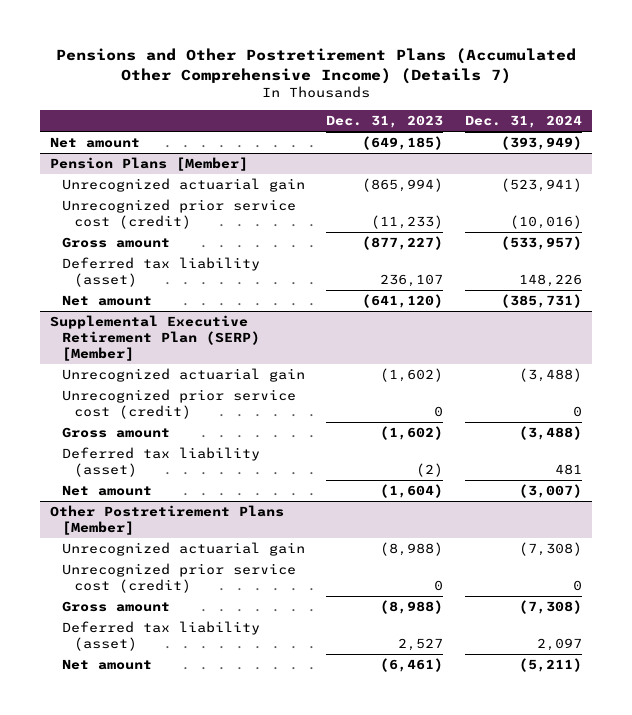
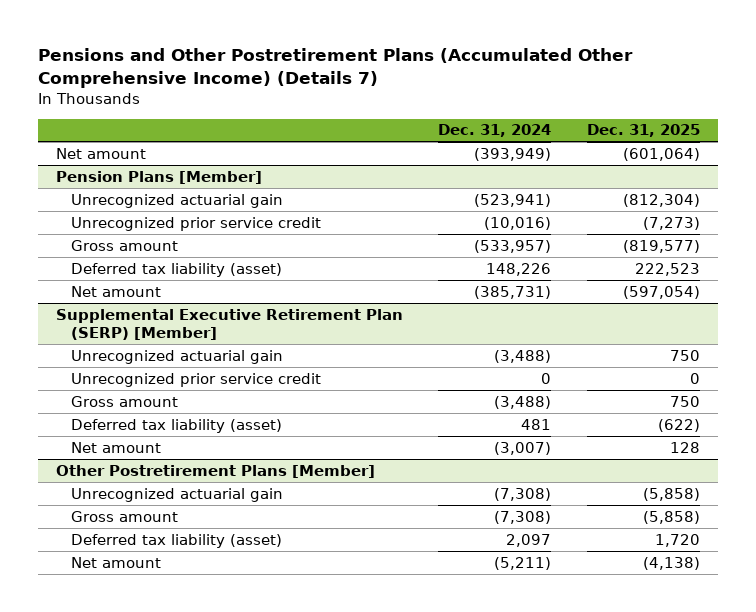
[326,114,444,128] Dec. 31, 2023 -> none
none -> [586,124,700,138] Dec. 31, 2025
[62,199,297,230] Unrecognized prior service cost (credit) -> [71,216,322,231] Unrecognized prior service credit
[62,389,297,420] Unrecognized prior service cost (credit) -> [71,372,322,387] Unrecognized prior service credit
[62,563,297,594] Unrecognized prior service cost (credit) -> none

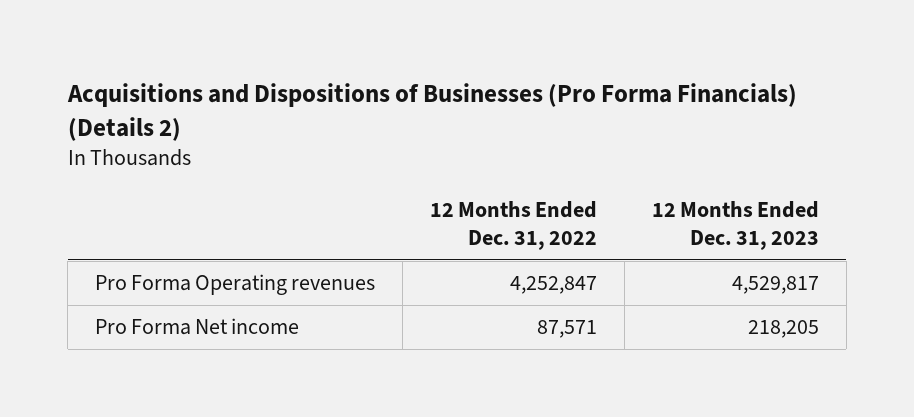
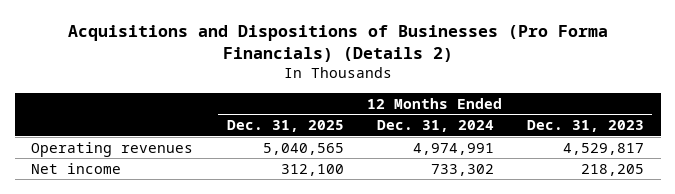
[430,200,598,250] 12 Months Ended Dec. 31, 2022 -> none
none -> [226,120,344,133] Dec. 31, 2025
none -> [376,120,494,133] Dec. 31, 2024
[95,274,376,296] Pro Forma Operating revenues -> [31,141,194,157] Operating revenues
[95,318,300,336] Pro Forma Net income -> [31,162,122,174] Net income

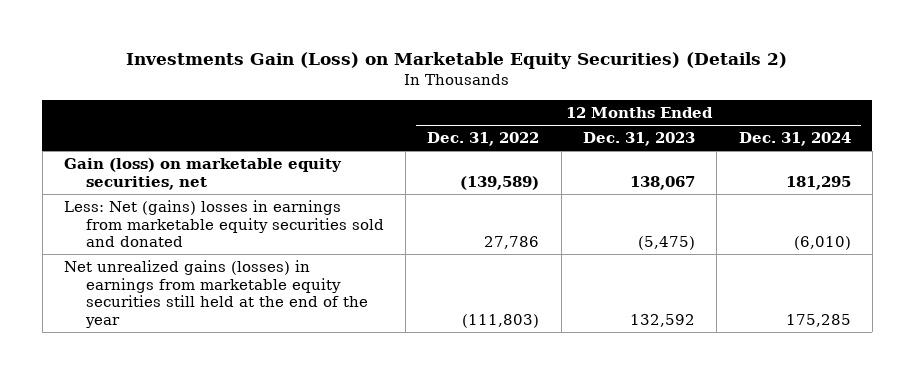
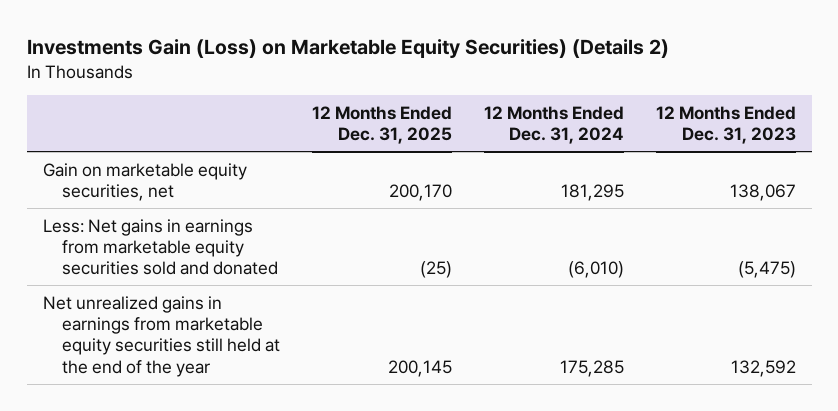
[427,132,540,147] Dec. 31, 2022 -> none
none -> [312,105,453,145] 12 Months Ended Dec. 31, 2025
[63,157,342,190] Gain (loss) on marketable equity securities, net -> [42,162,247,201] Gain on marketable equity securities, net
[63,199,384,248] Less: Net (gains) losses in earnings from marketable equity securities sold and donated -> [42,218,279,276] Less: Net gains in earnings from marketable equity securities sold and donated
[63,259,368,329] Net unrealized gains (losses) in earnings from marketable equity securities still held at the end of the year -> [42,295,281,377] Net unrealized gains in earnings from marketable equity securities still held at the end of the year

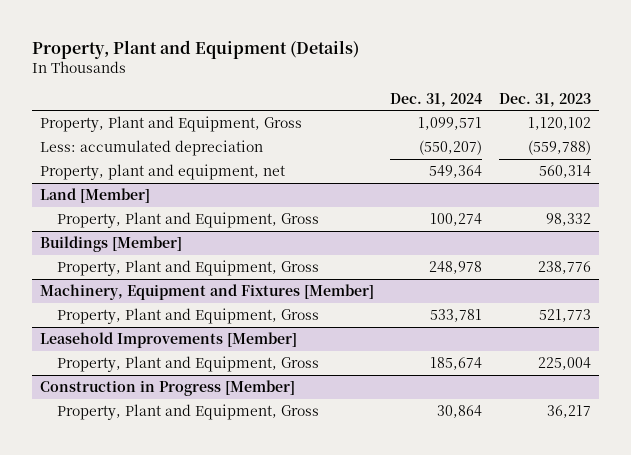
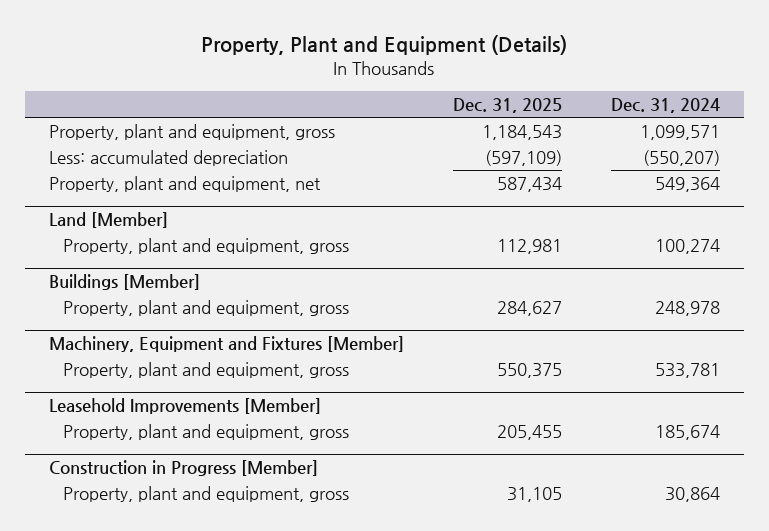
[498,92,591,107] Dec. 31, 2023 -> none
none -> [452,98,562,114] Dec. 31, 2025
[40,115,303,132] Property, Plant and Equipment, Gross -> [49,123,336,140] Property, plant and equipment, gross
[57,211,320,228] Property, Plant and Equipment, Gross -> [63,237,350,254] Property, plant and equipment, gross
[57,259,320,276] Property, Plant and Equipment, Gross -> [63,299,350,316] Property, plant and equipment, gross
[57,307,320,324] Property, Plant and Equipment, Gross -> [63,361,350,378] Property, plant and equipment, gross
[57,355,320,372] Property, Plant and Equipment, Gross -> [63,423,350,440] Property, plant and equipment, gross
[57,403,320,420] Property, Plant and Equipment, Gross -> [63,485,350,502] Property, plant and equipment, gross

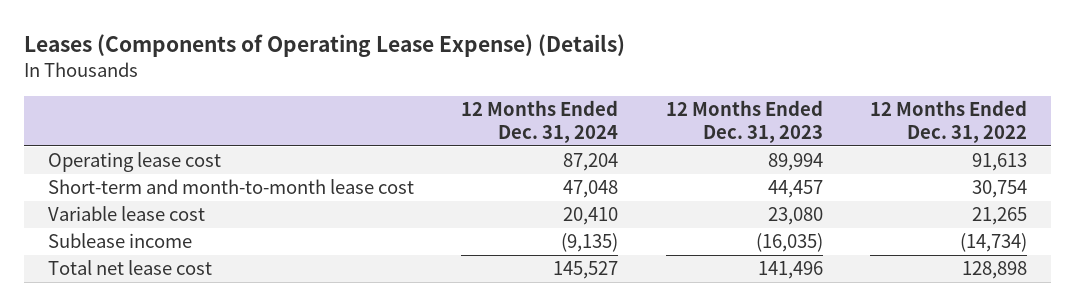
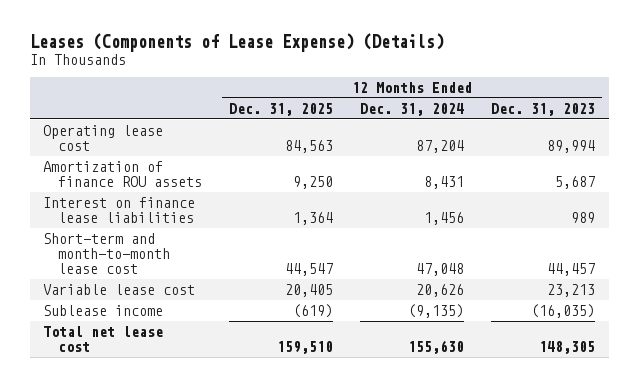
[23,34,625,58] Leases (Components of Operating Lease Expense) (Details) -> [29,33,444,53] Leases (Components of Lease Expense) (Details)
[870,100,1028,144] 12 Months Ended Dec. 31, 2022 -> none
none -> [228,102,333,116] Dec. 31, 2025
none -> [43,161,202,188] Amortization of finance ROU assets
none -> [43,197,196,224] Interest on finance lease liabilities
[563,207,619,226] 20,410 -> [415,284,464,298] 20,626
[767,207,823,226] 23,080 -> [547,284,596,298] 23,213
[553,261,619,280] 145,527 -> [407,340,464,355] 155,630
[757,261,823,280] 141,496 -> [539,341,596,355] 148,305

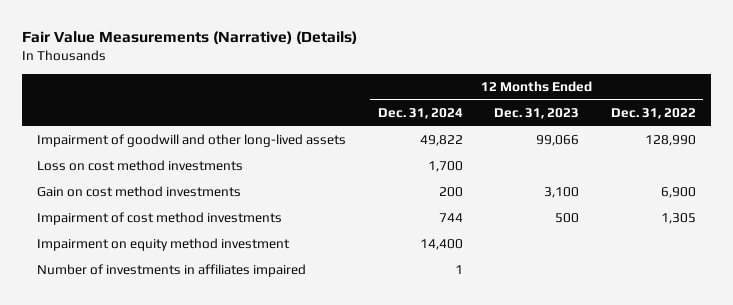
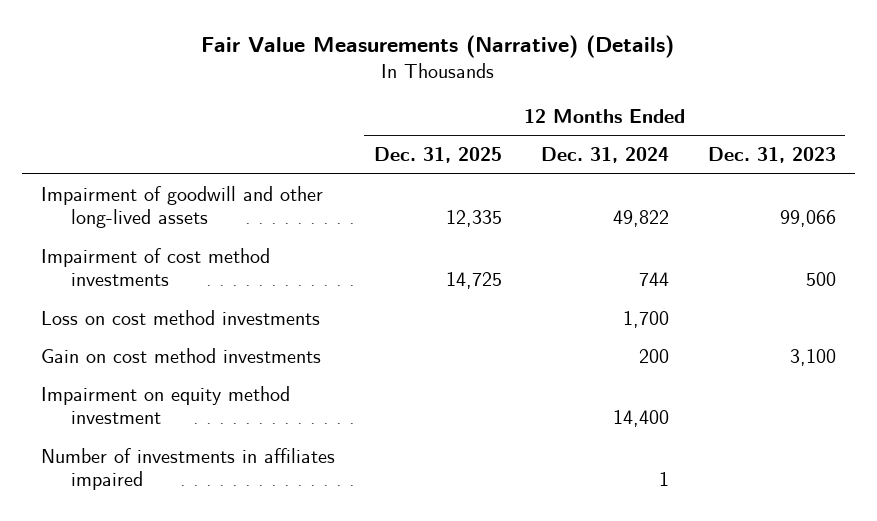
[610,107,696,119] Dec. 31, 2022 -> none
none -> [373,147,502,164] Dec. 31, 2025
[37,212,283,226] Impairment of cost method investments -> [41,247,271,287] Impairment of cost method investments

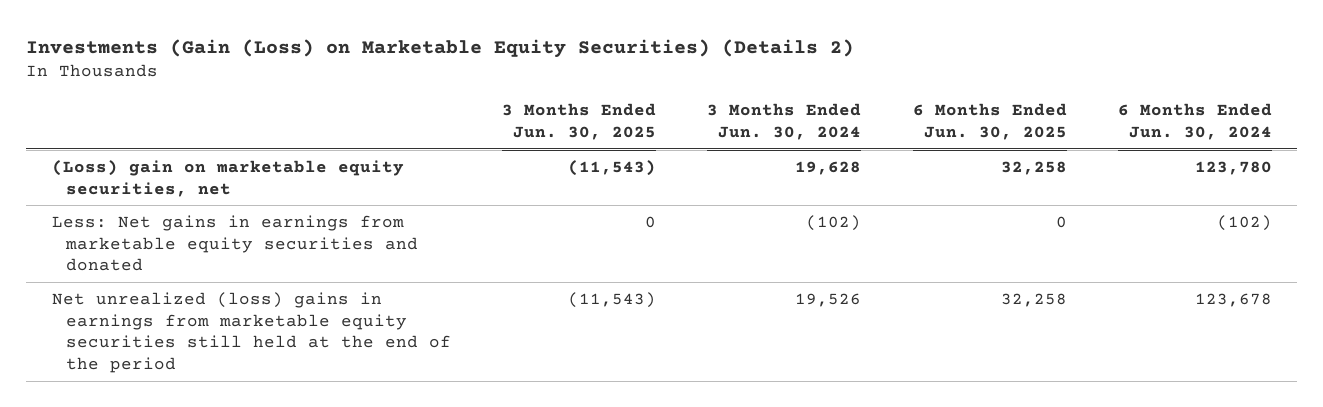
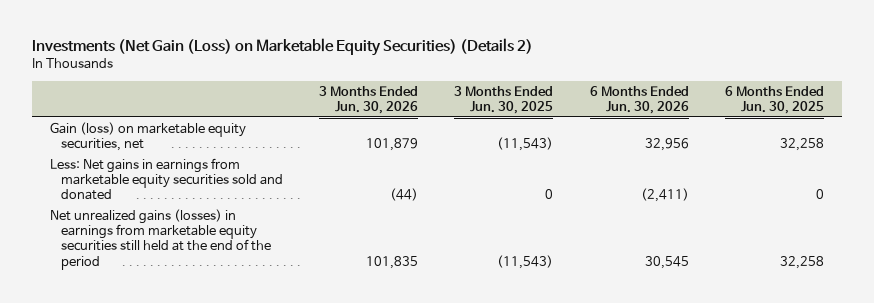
[26,38,855,58] Investments (Gain (Loss) on Marketable Equity Securities) (Details 2) -> [31,38,533,57] Investments (Net Gain (Loss) on Marketable Equity Securities) (Details 2)
[707,103,862,141] 3 Months Ended Jun. 30, 2024 -> none
[1117,103,1272,141] 6 Months Ended Jun. 30, 2024 -> none
none -> [318,85,418,114] 3 Months Ended Jun. 30, 2026
none -> [589,85,689,114] 6 Months Ended Jun. 30, 2026
[51,159,404,197] (Loss) gain on marketable equity securities, net -> [49,121,246,152] Gain (loss) on marketable equity securities, net
[51,214,419,272] Less: Net gains in earnings from marketable equity securities and donated -> [49,157,283,201] Less: Net gains in earnings from marketable equity securities sold and donated
[51,291,452,374] Net unrealized (loss) gains in earnings from marketable equity securities still held at the end of the period -> [49,208,271,270] Net unrealized gains (losses) in earnings from marketable equity securities still held at the end of the period

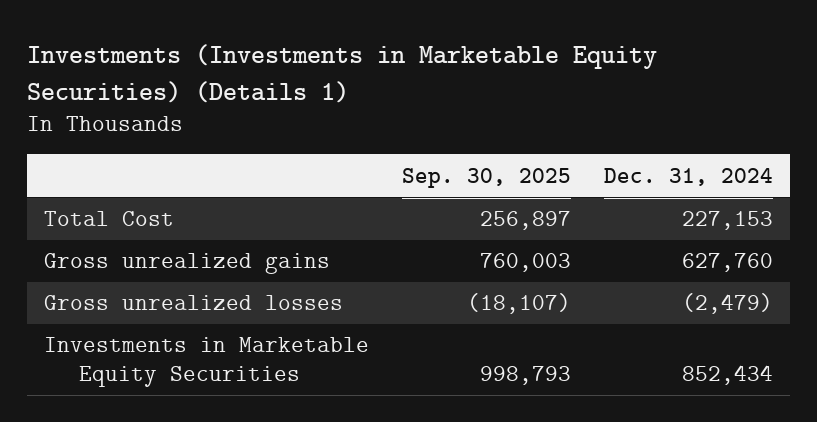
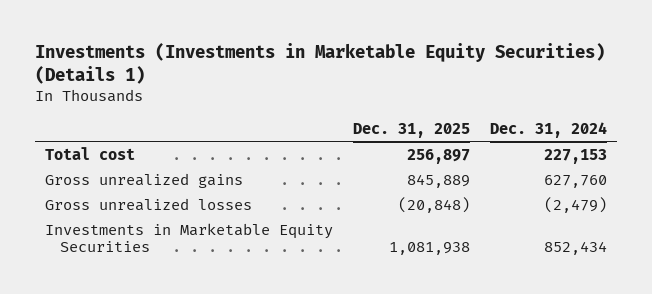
[401,167,571,188] Sep. 30, 2025 -> none
none -> [352,122,470,138] Dec. 31, 2025
[43,211,174,227] Total Cost -> [44,146,135,160] Total cost

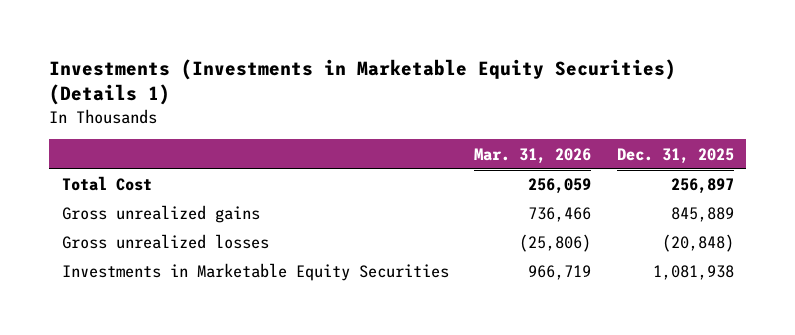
[490,121,608,138] Dec. 31, 2024 -> none
none -> [474,147,592,164] Mar. 31, 2026
[44,146,135,160] Total cost -> [61,176,152,192] Total Cost

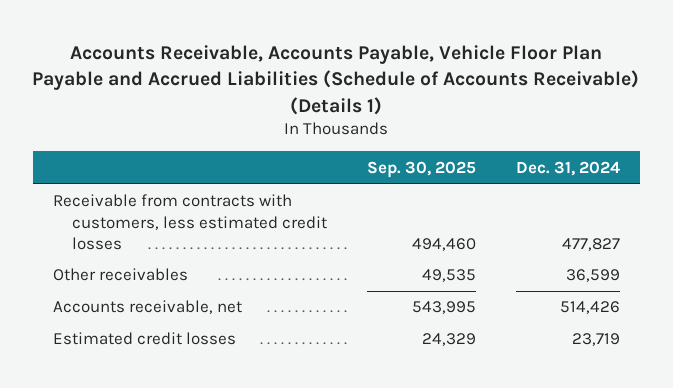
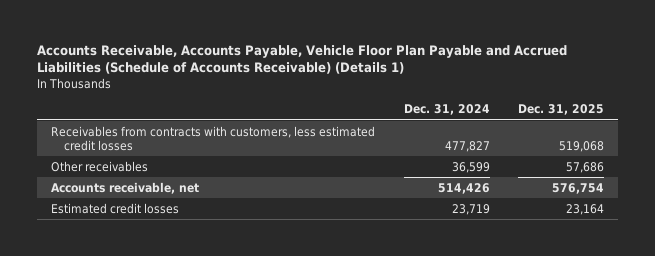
[367,160,477,178] Sep. 30, 2025 -> none
none -> [517,104,604,116] Dec. 31, 2025
[52,194,328,250] Receivable from contracts with customers, less estimated credit losses -> [51,125,376,151] Receivables from contracts with customers, less estimated credit losses

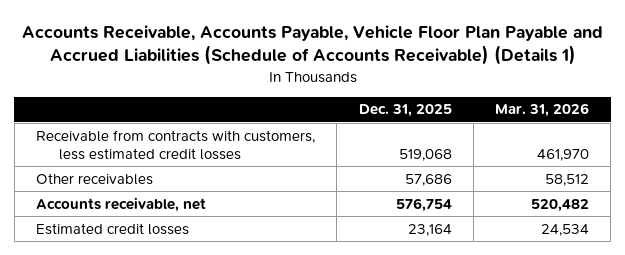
[403,104,490,116] Dec. 31, 2024 -> none
none -> [495,103,590,118] Mar. 31, 2026
[51,125,376,151] Receivables from contracts with customers, less estimated credit losses -> [36,129,316,161] Receivable from contracts with customers, less estimated credit losses

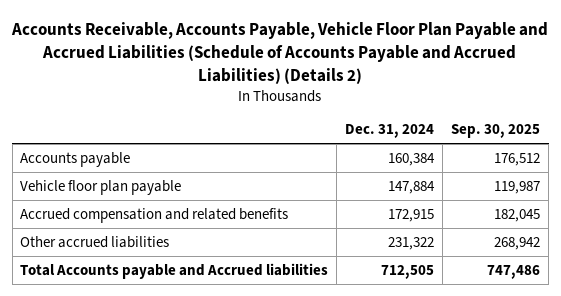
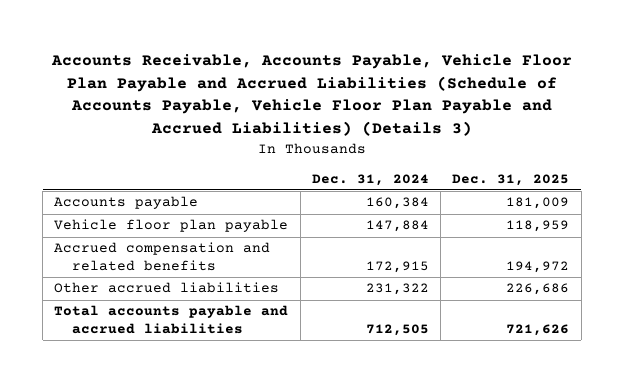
[11,22,549,84] Accounts Receivable, Accounts Payable, Vehicle Floor Plan Payable and Accrued Liabilities (Schedule of Accounts Payable and Accrued Liabilities) (Details 2) -> [50,54,572,136] Accounts Receivable, Accounts Payable, Vehicle Floor Plan Payable and Accrued Liabilities (Schedule of Accounts Payable, Vehicle Floor Plan Payable and Accrued Liabilities) (Details 3)
[451,124,541,139] Sep. 30, 2025 -> none
none -> [452,173,570,186] Dec. 31, 2025
[20,262,329,279] Total Accounts payable and Accrued liabilities -> [54,305,289,334] Total accounts payable and accrued liabilities

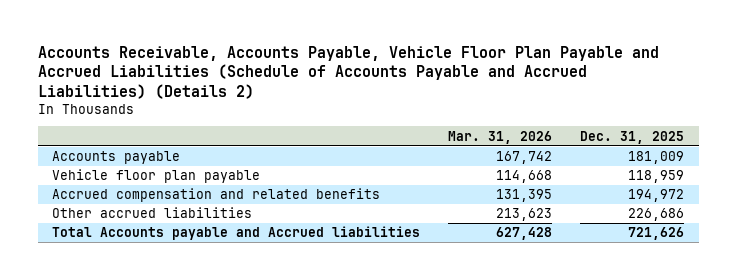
[50,54,572,136] Accounts Receivable, Accounts Payable, Vehicle Floor Plan Payable and Accrued Liabilities (Schedule of Accounts Payable, Vehicle Floor Plan Payable and Accrued Liabilities) (Details 3) -> [38,45,660,99] Accounts Receivable, Accounts Payable, Vehicle Floor Plan Payable and Accrued Liabilities (Schedule of Accounts Payable and Accrued Liabilities) (Details 2)
[311,173,429,186] Dec. 31, 2024 -> none
none -> [448,130,553,144] Mar. 31, 2026
[54,305,289,334] Total accounts payable and accrued liabilities -> [52,226,421,241] Total Accounts payable and Accrued liabilities

